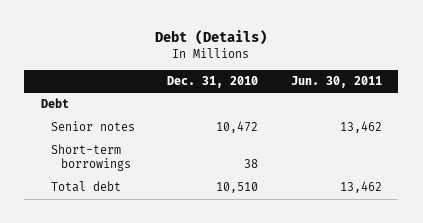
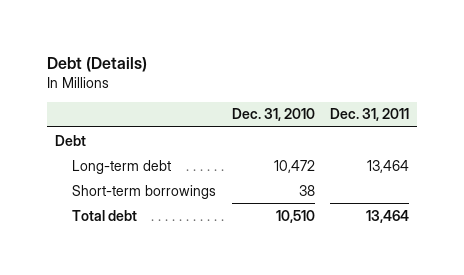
[290,75,382,88] Jun. 30, 2011 -> none
none -> [330,108,410,122] Dec. 31, 2011
[50,121,135,132] Senior notes -> [72,159,172,174] Long-term debt

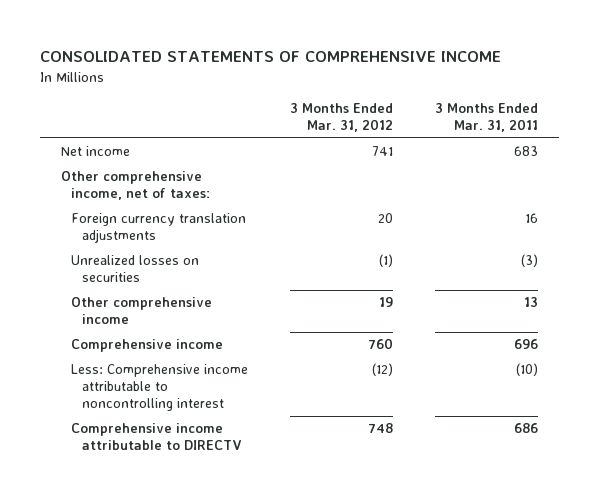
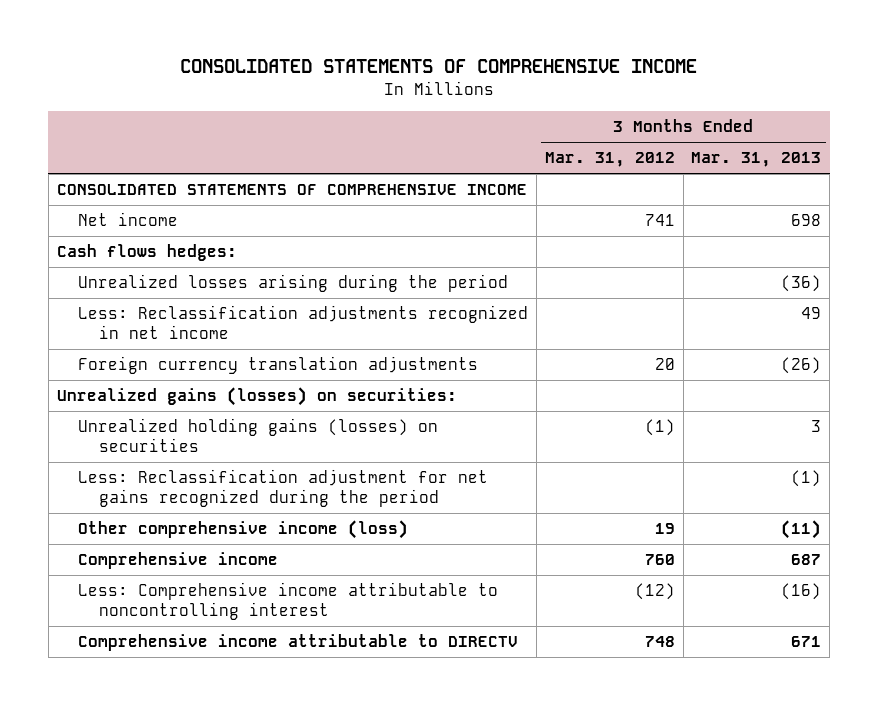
[434,103,538,133] 3 Months Ended Mar. 31, 2011 -> none
none -> [691,152,822,168] Mar. 31, 2013
none -> [56,184,527,196] CONSOLIDATED STATEMENTS OF COMPREHENSIVE INCOME
[61,171,211,201] Other comprehensive income, net of taxes: -> none
none -> [56,244,237,262] Cash flows hedges:
none -> [77,274,508,293] Unrealized losses arising during the period
none -> [77,305,528,340] Less: Reclassification adjustments recognized in net income
none -> [56,387,457,407] Unrealized gains (losses) on securities:
[71,255,200,283] Unrealized losses on securities -> [77,418,438,453] Unrealized holding gains (losses) on securities
none -> [77,469,488,508] Less: Reclassification adjustment for net gains recognized during the period
[71,297,213,325] Other comprehensive income -> [77,520,408,540] Other comprehensive income (loss)

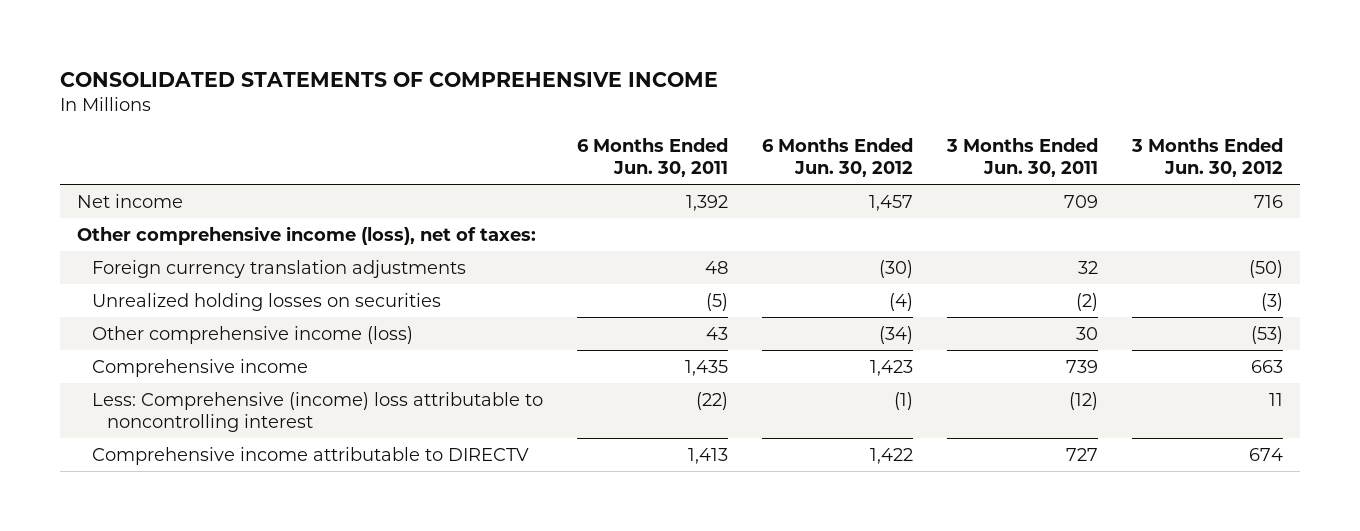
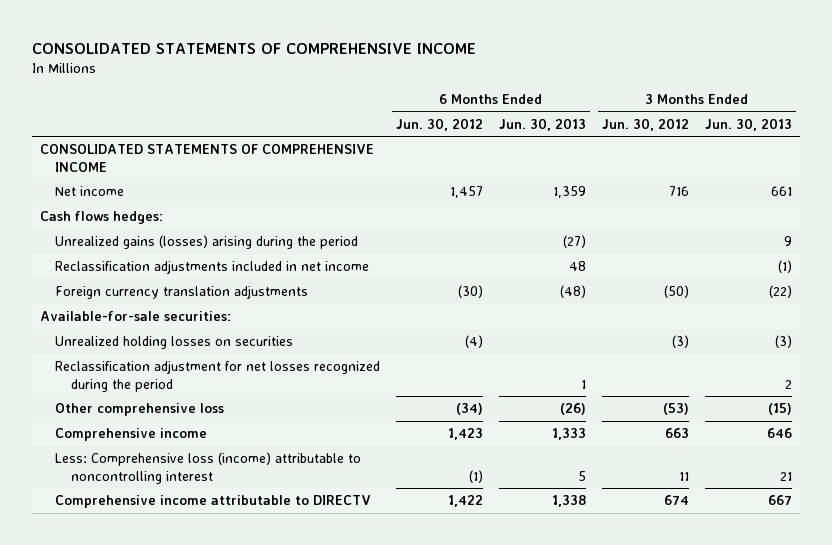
[576,137,728,177] 6 Months Ended Jun. 30, 2011 -> none
[946,137,1099,177] 3 Months Ended Jun. 30, 2011 -> none
none -> [499,117,587,131] Jun. 30, 2013
none -> [705,117,793,131] Jun. 30, 2013
none -> [40,144,375,172] CONSOLIDATED STATEMENTS OF COMPREHENSIVE INCOME
[76,225,536,245] Other comprehensive income (loss), net of taxes: -> none
none -> [40,211,164,225] Cash flows hedges:
none -> [55,235,359,250] Unrealized gains (losses) arising during the period
none -> [55,260,370,275] Reclassification adjustments included in net income
none -> [40,311,232,322] Available-for-sale securities:
none -> [55,360,381,392] Reclassification adjustment for net losses recognized during the period
[91,325,413,344] Other comprehensive income (loss) -> [55,403,225,417] Other comprehensive loss
[91,391,543,432] Less: Comprehensive (income) loss attributable to noncontrolling interest -> [55,452,362,484] Less: Comprehensive loss (income) attributable to noncontrolling interest

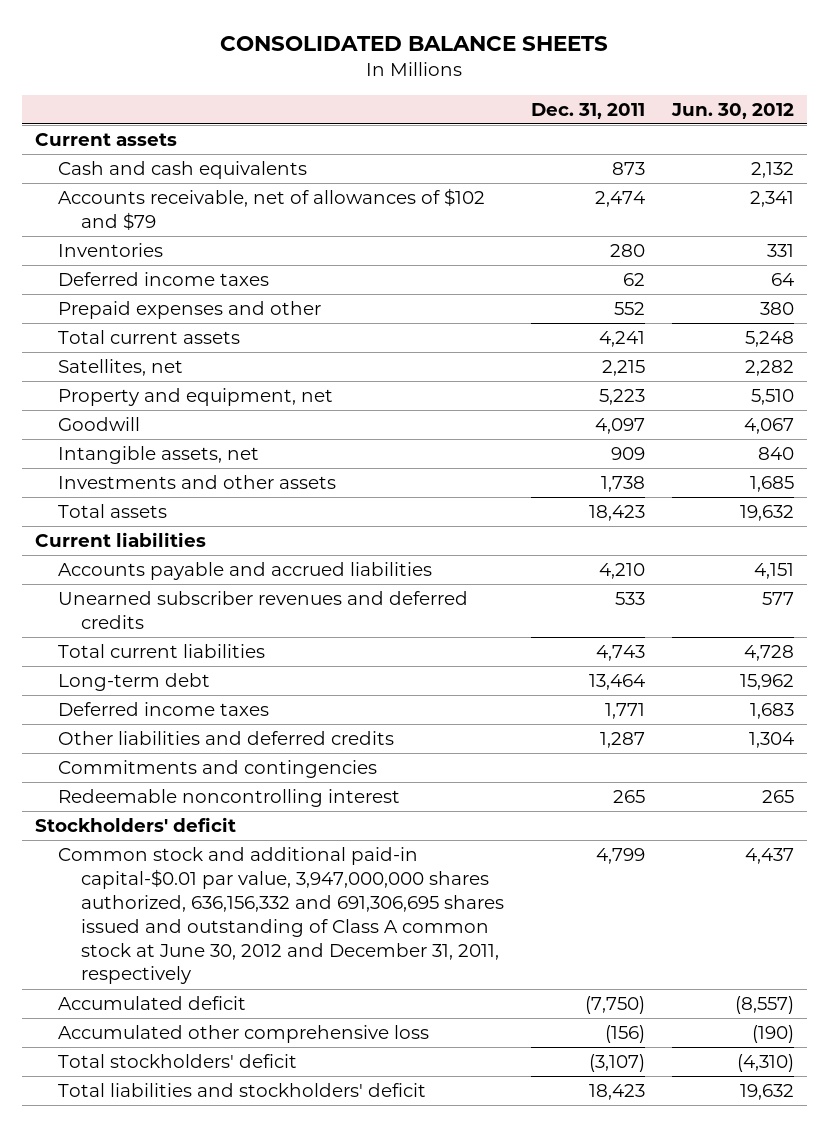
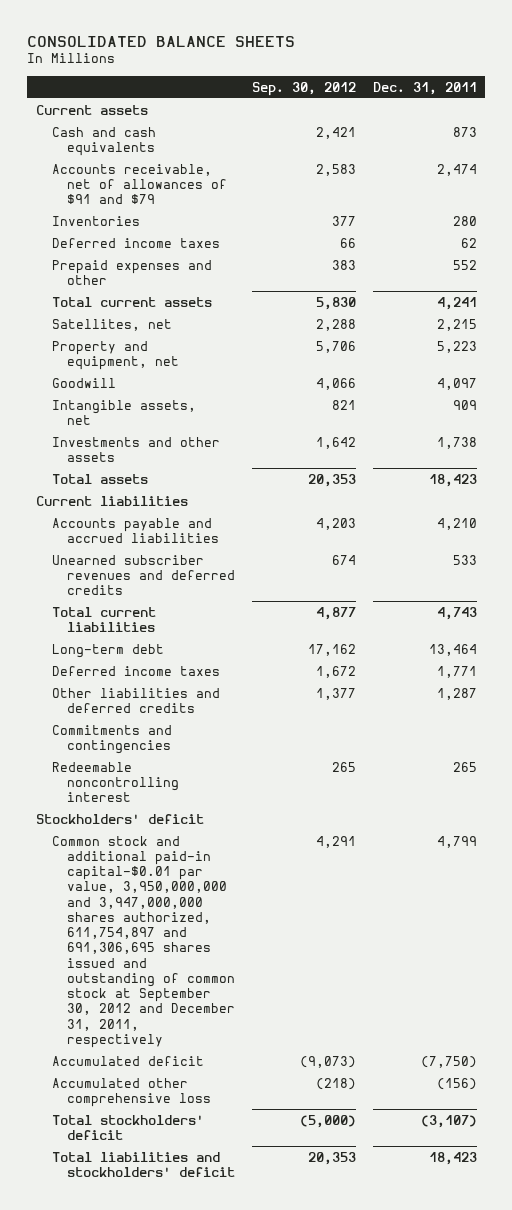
[670,102,794,119] Jun. 30, 2012 -> none
none -> [252,81,357,96] Sep. 30, 2012
[58,188,486,231] Accounts receivable, net of allowances of $102 and $79 -> [51,163,228,205] Accounts receivable, net of allowances of $91 and $79
[58,847,505,985] Common stock and additional paid-in capital-$0.01 par value, 3,947,000,000 shares authorized, 636,156,332 and 691,306,695 shares issued and outstanding of Class A common stock at June 30, 2012 and December 31, 2011, respectively -> [51,835,236,1048] Common stock and additional paid-in capital-$0.01 par value, 3,950,000,000 and 3,947,000,000 shares authorized, 611,754,897 and 691,306,695 shares issued and outstanding of common stock at September 30, 2012 and December 31, 2011, respectively

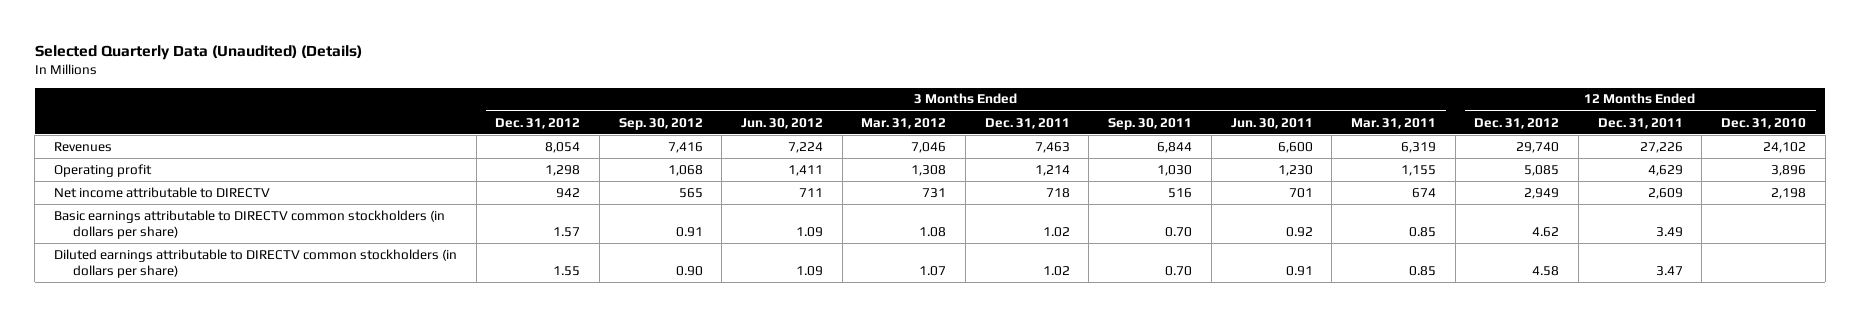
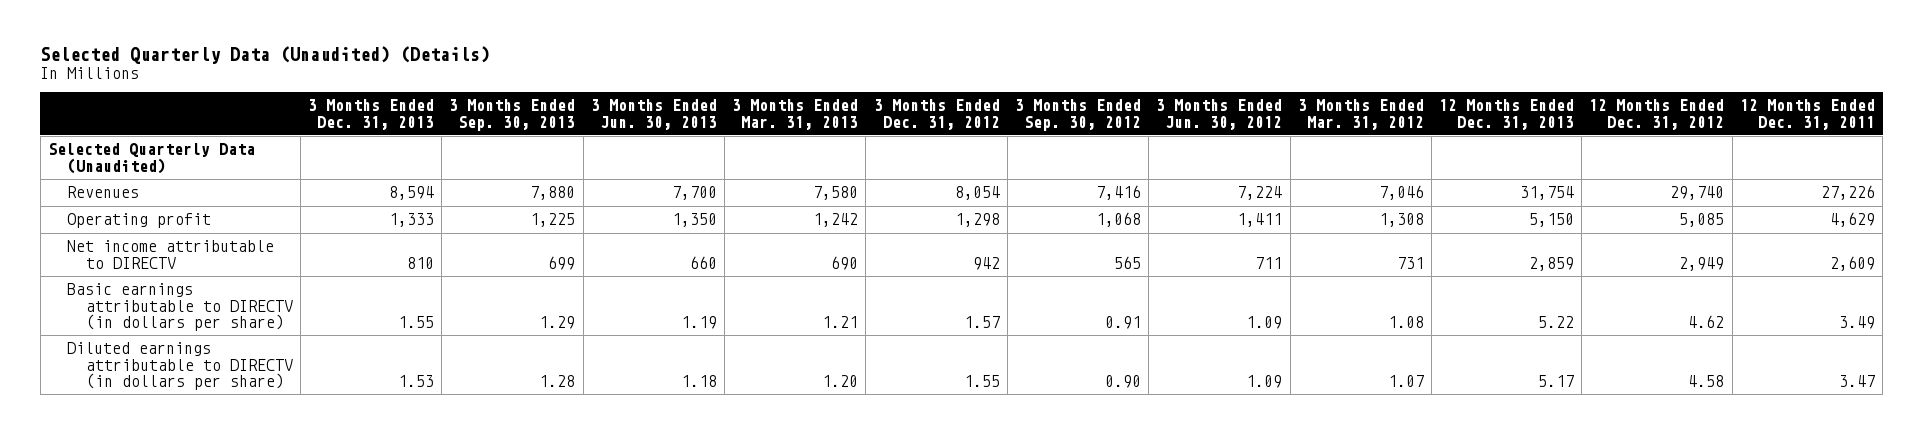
[984,117,1070,129] Dec. 31, 2011 -> none
[1108,117,1193,130] Sep. 30, 2011 -> none
[1230,117,1313,129] Jun. 30, 2011 -> none
[1350,117,1436,129] Mar. 31, 2011 -> none
[1721,117,1807,129] Dec. 31, 2010 -> none
none -> [308,99,435,130] 3 Months Ended Dec. 31, 2013
none -> [449,99,576,131] 3 Months Ended Sep. 30, 2013
none -> [590,99,717,130] 3 Months Ended Jun. 30, 2013
none -> [732,99,859,130] 3 Months Ended Mar. 31, 2013
none -> [1439,99,1575,130] 12 Months Ended Dec. 31, 2013
none -> [47,143,255,174] Selected Quarterly Data (Unaudited)
[53,209,445,239] Basic earnings attributable to DIRECTV common stockholders (in dollars per share) -> [66,283,293,331] Basic earnings attributable to DIRECTV (in dollars per share)
[53,248,457,278] Diluted earnings attributable to DIRECTV common stockholders (in dollars per share) -> [66,342,293,390] Diluted earnings attributable to DIRECTV (in dollars per share)

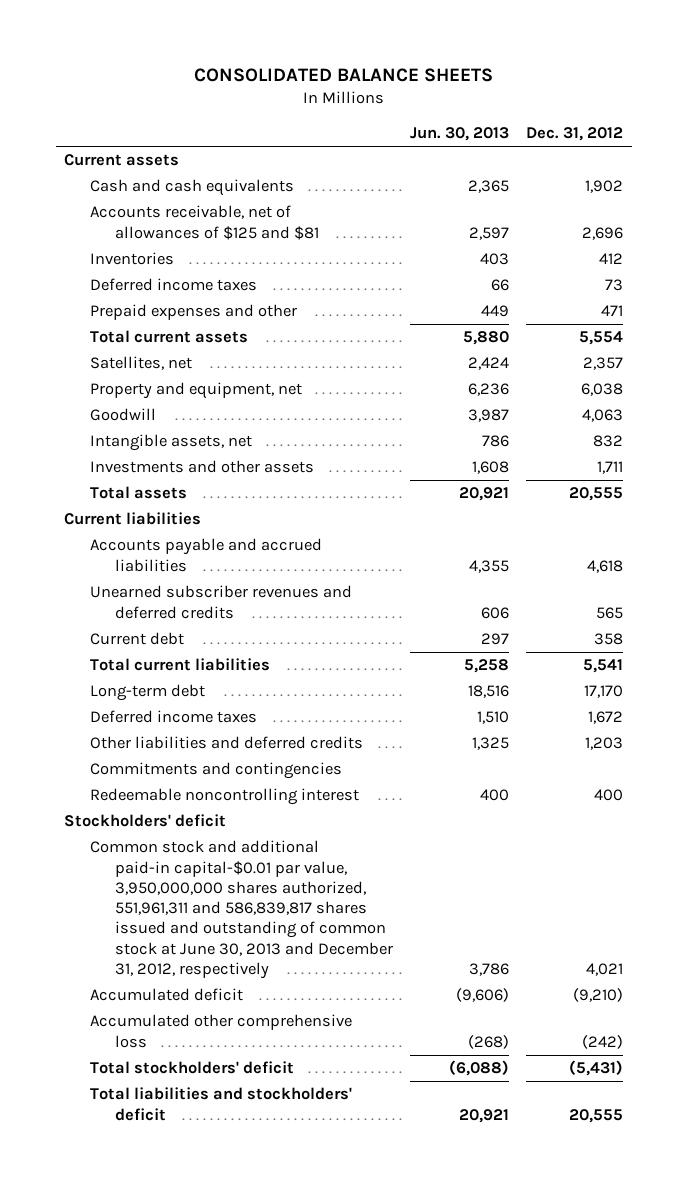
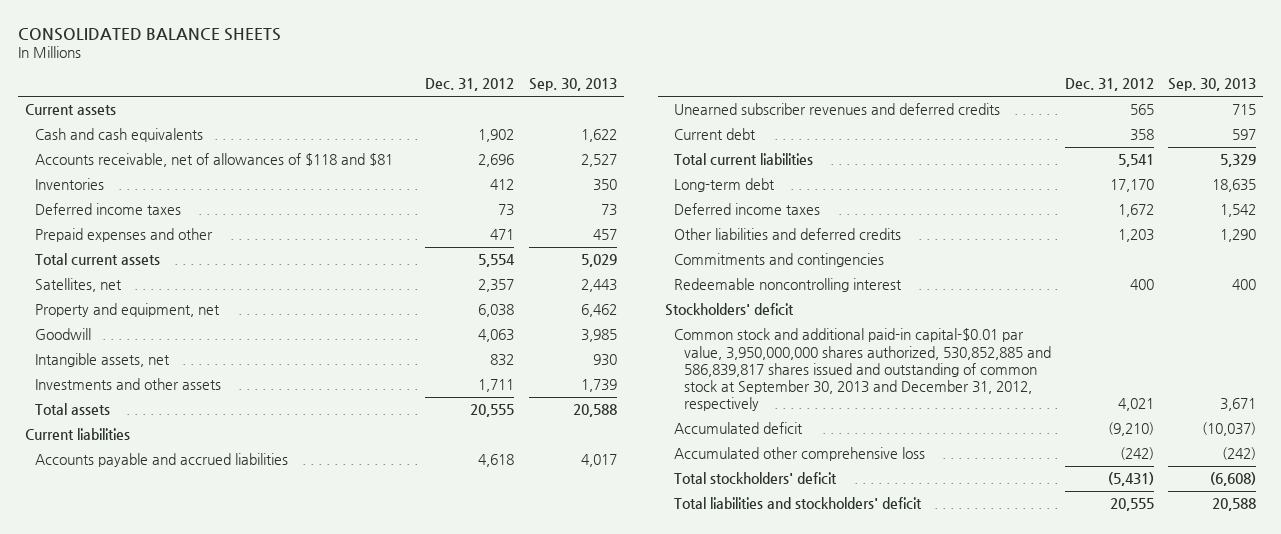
[410,127,510,142] Jun. 30, 2013 -> none
none -> [528,78,617,92] Sep. 30, 2013
[89,205,320,240] Accounts receivable, net of allowances of $125 and $81 -> [34,153,393,168] Accounts receivable, net of allowances of $118 and $81
[89,840,394,980] Common stock and additional paid-in capital-$0.01 par value, 3,950,000,000 shares authorized, 551,961,311 and 586,839,817 shares issued and outstanding of common stock at June 30, 2013 and December 31, 2012, respectively -> [674,328,1051,411] Common stock and additional paid-in capital-$0.01 par value, 3,950,000,000 shares authorized, 530,852,885 and 586,839,817 shares issued and outstanding of common stock at September 30, 2013 and December 31, 2012, respectively

